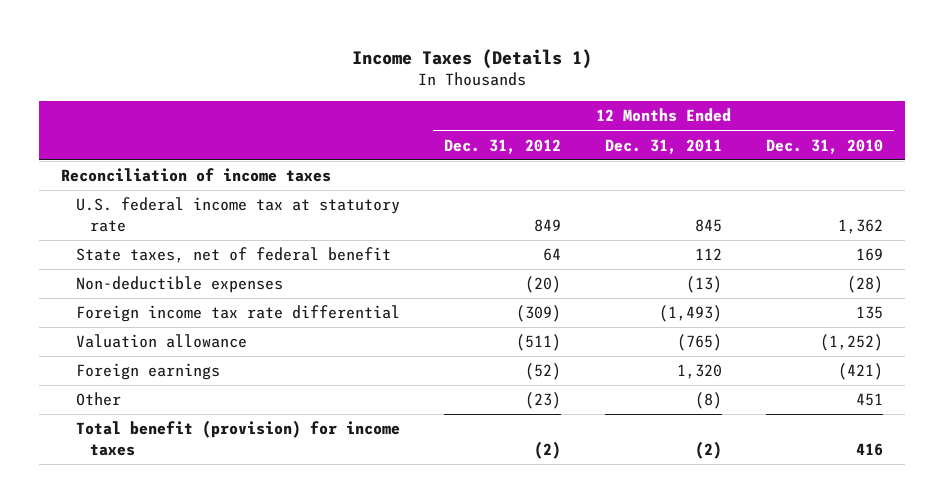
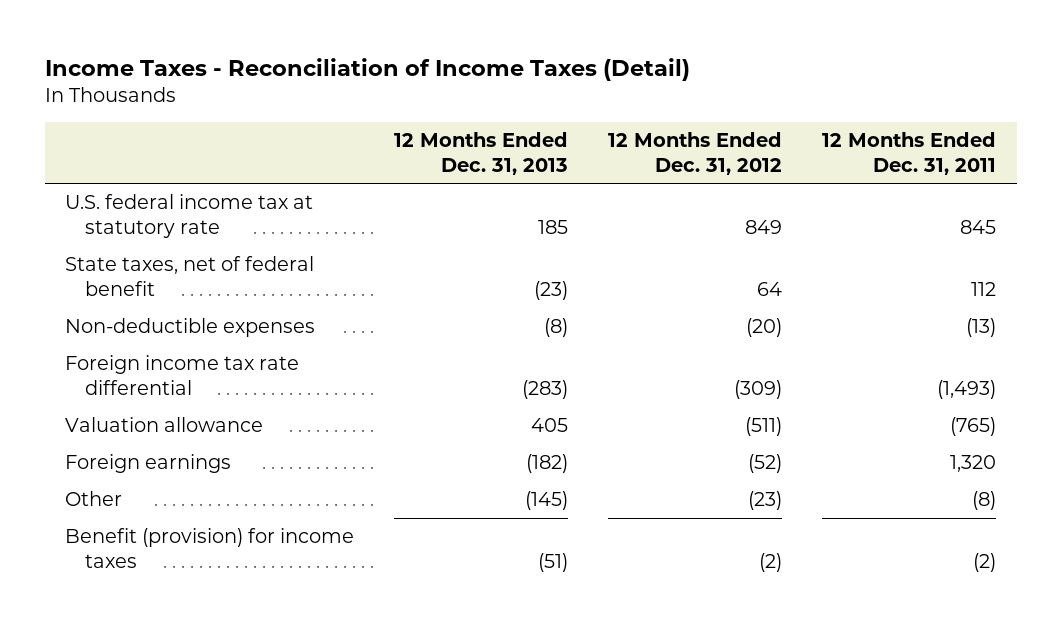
[352,48,593,69] Income Taxes (Details 1) -> [45,57,691,81] Income Taxes - Reconciliation of Income Taxes (Detail)
[766,138,884,154] Dec. 31, 2010 -> none
none -> [394,131,569,175] 12 Months Ended Dec. 31, 2013
[61,168,332,183] Reconciliation of income taxes -> none
[75,420,400,456] Total benefit (provision) for income taxes -> [65,528,355,569] Benefit (provision) for income taxes

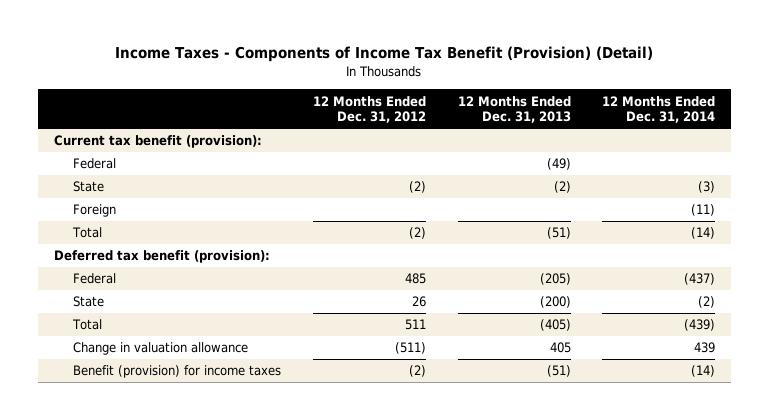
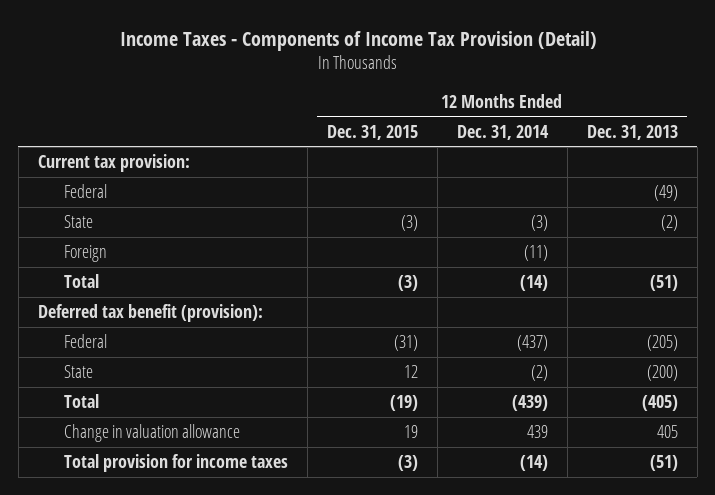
[115,46,654,63] Income Taxes - Components of Income Tax Benefit (Provision) (Detail) -> [119,30,597,51] Income Taxes - Components of Income Tax Provision (Detail)
[312,95,426,124] 12 Months Ended Dec. 31, 2012 -> none
none -> [326,124,418,140] Dec. 31, 2015
[53,135,262,149] Current tax benefit (provision): -> [37,154,190,173] Current tax provision:
[73,365,282,379] Benefit (provision) for income taxes -> [63,454,288,473] Total provision for income taxes

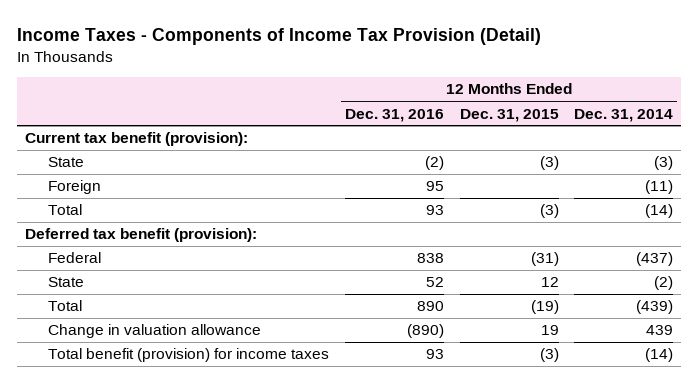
[586,124,678,140] Dec. 31, 2013 -> none
none -> [345,108,445,122] Dec. 31, 2016
[63,184,107,199] Federal -> none
[37,154,190,173] Current tax provision: -> [24,132,248,147] Current tax benefit (provision):
[63,454,288,473] Total provision for income taxes -> [48,348,330,363] Total benefit (provision) for income taxes

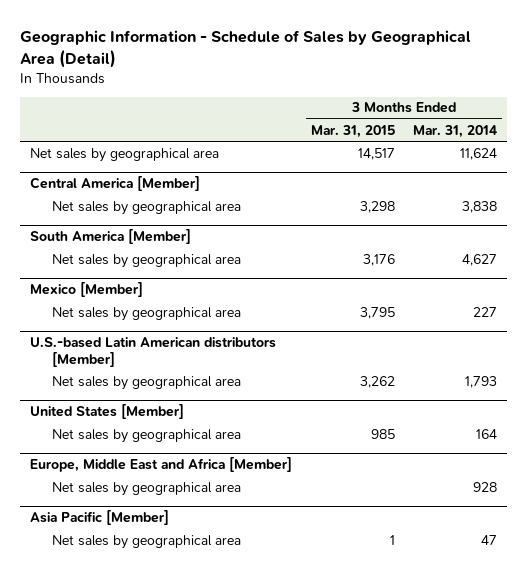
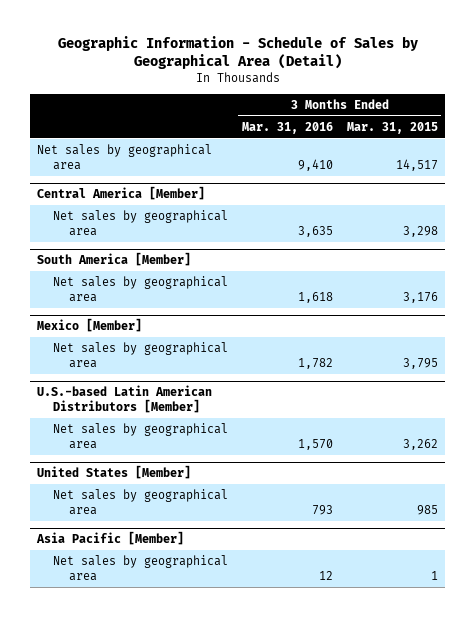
[413,124,498,138] Mar. 31, 2014 -> none
none -> [241,121,333,134] Mar. 31, 2016
[29,337,276,367] U.S.-based Latin American distributors [Member] -> [37,385,213,414] U.S.-based Latin American Distributors [Member]
[29,457,292,473] Europe, Middle East and Africa [Member] -> none
[51,481,241,496] Net sales by geographical area -> none

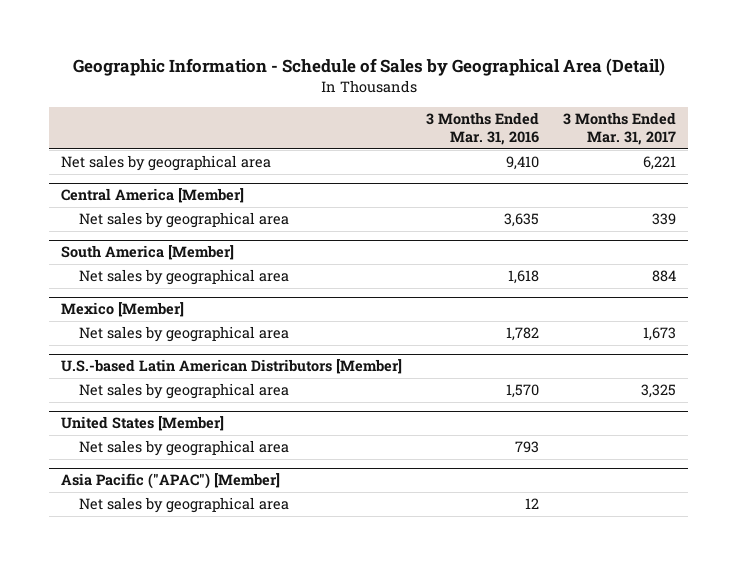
[346,121,438,134] Mar. 31, 2015 -> none
none -> [563,111,677,146] 3 Months Ended Mar. 31, 2017
[36,531,185,546] Asia Pacific [Member] -> [61,473,281,490] Asia Pacific ("APAC") [Member]

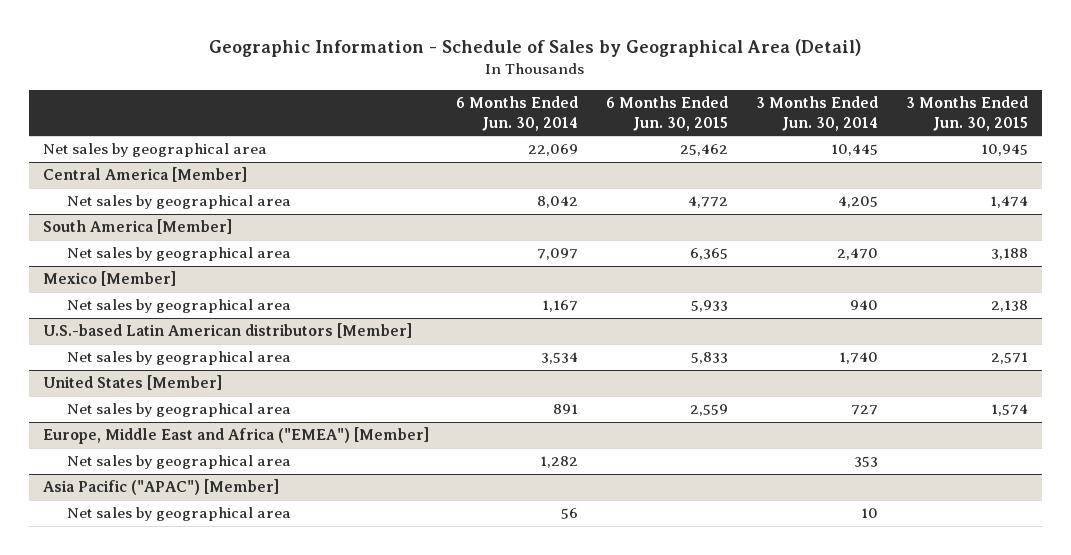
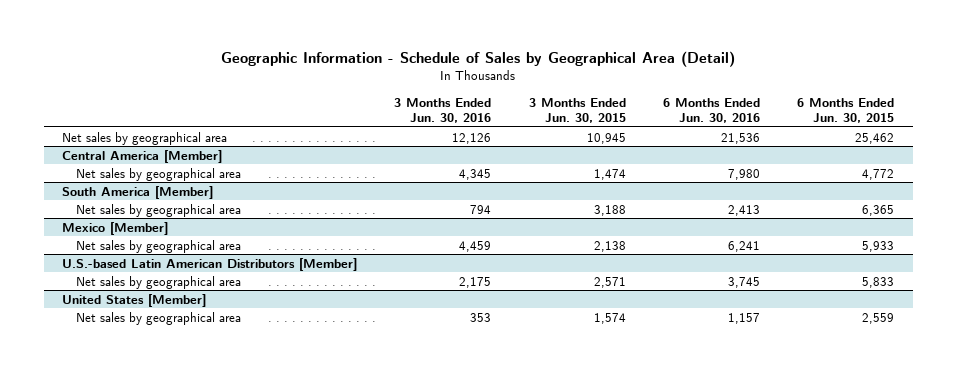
[456,96,579,131] 6 Months Ended Jun. 30, 2014 -> none
[756,96,879,131] 3 Months Ended Jun. 30, 2014 -> none
none -> [394,97,492,123] 3 Months Ended Jun. 30, 2016
none -> [662,97,760,123] 6 Months Ended Jun. 30, 2016
[42,323,412,339] U.S.-based Latin American distributors [Member] -> [62,257,358,271] U.S.-based Latin American Distributors [Member]
[42,427,429,445] Europe, Middle East and Africa ("EMEA") [Member] -> none
[67,455,292,470] Net sales by geographical area -> none
[42,479,279,496] Asia Pacific ("APAC") [Member] -> none
[67,507,292,522] Net sales by geographical area -> none

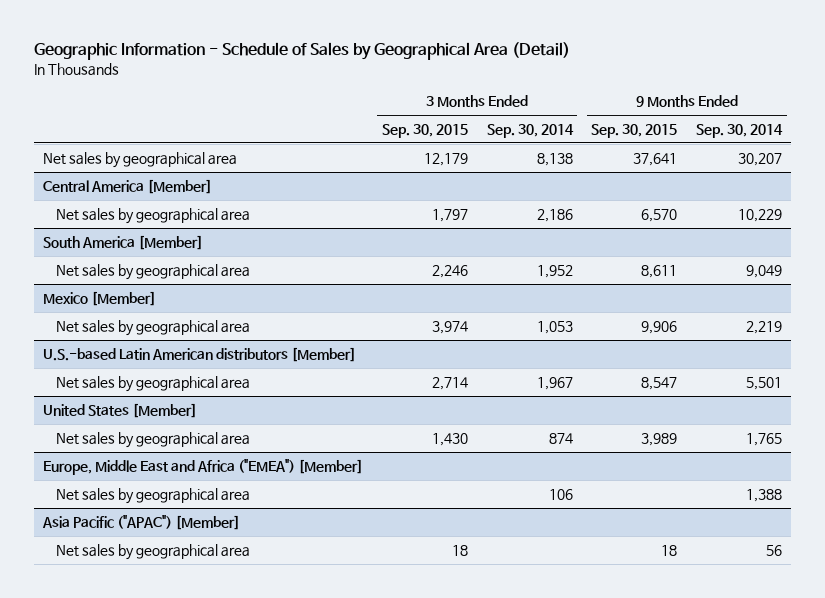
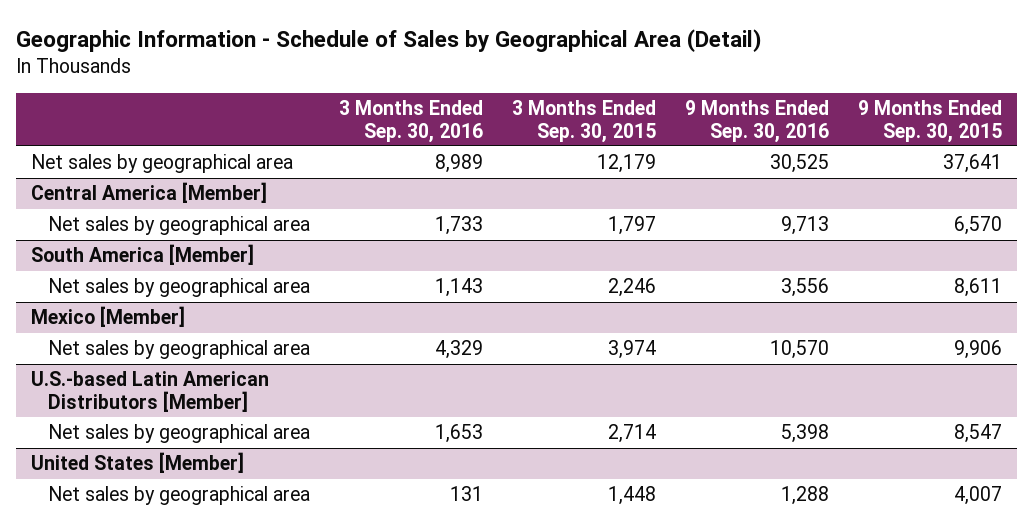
[486,124,574,139] Sep. 30, 2014 -> none
[696,124,784,139] Sep. 30, 2014 -> none
none -> [339,99,484,143] 3 Months Ended Sep. 30, 2016
none -> [685,99,830,143] 9 Months Ended Sep. 30, 2016
[43,346,357,362] U.S.-based Latin American distributors [Member] -> [30,371,269,413] U.S.-based Latin American Distributors [Member]
[43,458,364,475] Europe, Middle East and Africa ("EMEA") [Member] -> none
[56,487,251,504] Net sales by geographical area -> none
[42,514,241,530] Asia Pacific ("APAC") [Member] -> none
[56,543,251,560] Net sales by geographical area -> none
[431,432,468,446] 1,430 -> [608,486,657,506] 1,448
[641,432,678,446] 3,989 -> [954,486,1003,506] 4,007

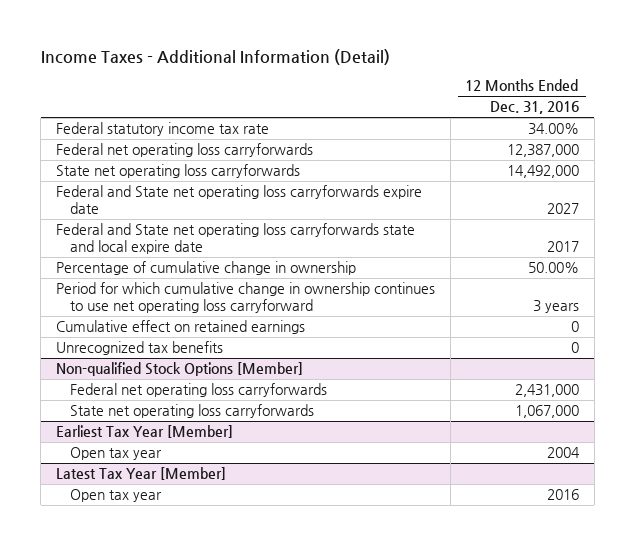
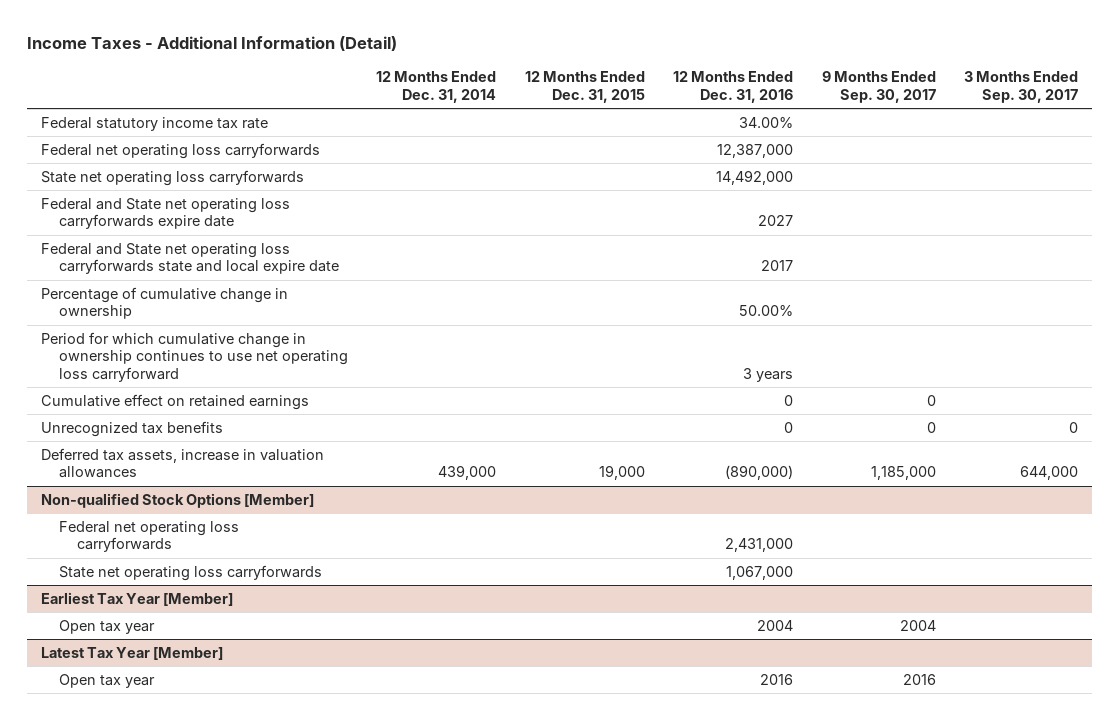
none -> [376,71,497,103] 12 Months Ended Dec. 31, 2014
none -> [524,71,645,103] 12 Months Ended Dec. 31, 2015
none -> [821,71,936,103] 9 Months Ended Sep. 30, 2017
none -> [964,71,1079,103] 3 Months Ended Sep. 30, 2017
none -> [41,447,325,479] Deferred tax assets, increase in valuation allowances

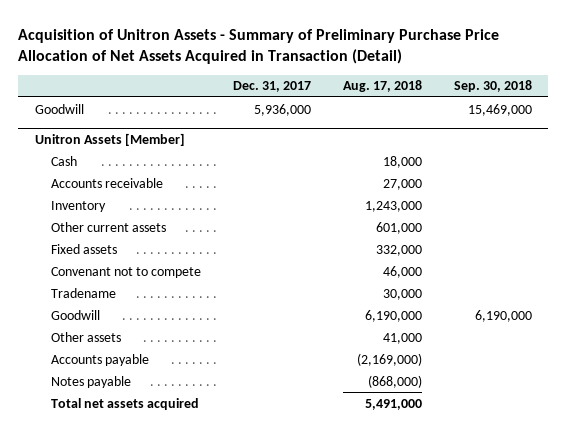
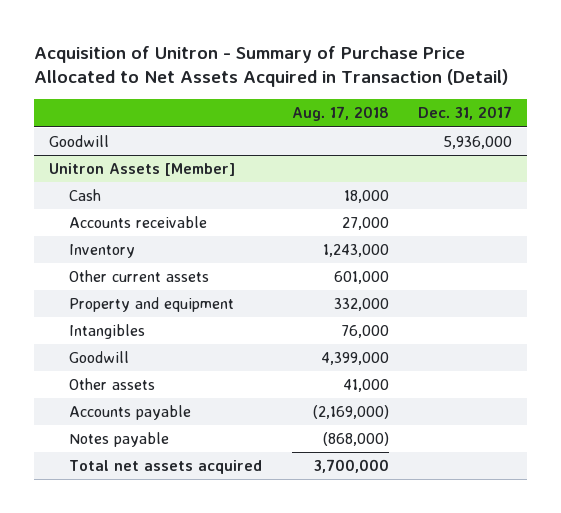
[18,28,500,64] Acquisition of Unitron Assets - Summary of Preliminary Purchase Price Allocation of Net Assets Acquired in Transaction (Detail) -> [33,45,508,88] Acquisition of Unitron - Summary of Purchase Price Allocated to Net Assets Acquired in Transaction (Detail)
[454,80,533,93] Sep. 30, 2018 -> none
[50,266,201,278] Convenant not to compete -> none
[50,287,116,298] Tradename -> none
[50,243,117,254] Fixed assets -> [69,297,235,313] Property and equipment
none -> [69,324,146,340] Intangibles
[364,309,422,322] 6,190,000 -> [320,352,389,366] 4,399,000
[364,398,422,410] 5,491,000 -> [313,459,389,474] 3,700,000

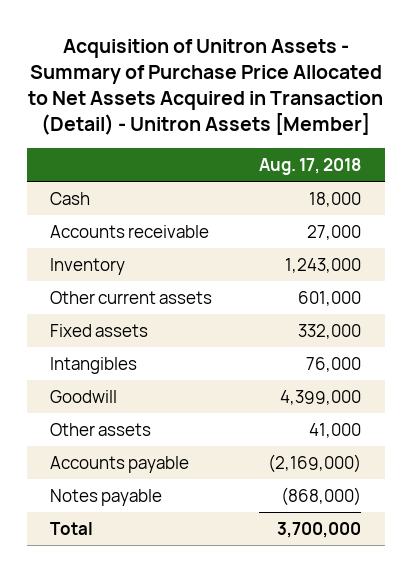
[33,45,508,88] Acquisition of Unitron - Summary of Purchase Price Allocated to Net Assets Acquired in Transaction (Detail) -> [27,38,383,136] Acquisition of Unitron Assets - Summary of Purchase Price Allocated to Net Assets Acquired in Transaction (Detail) - Unitron Assets [Member]
[418,106,513,121] Dec. 31, 2017 -> none
[48,135,109,148] Goodwill -> none
[48,163,235,177] Unitron Assets [Member] -> none
[69,297,235,313] Property and equipment -> [50,323,149,337] Fixed assets
[69,460,263,475] Total net assets acquired -> [50,521,94,535] Total

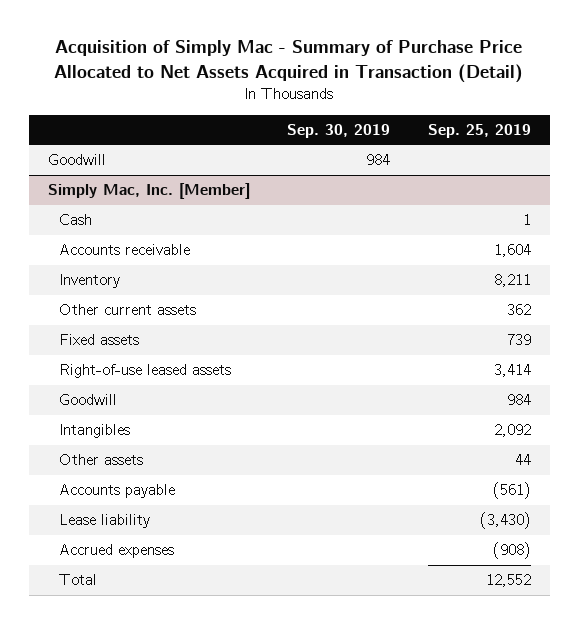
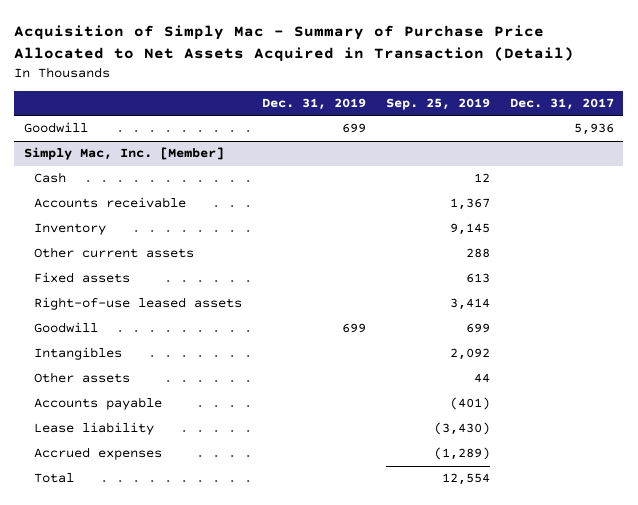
[287,123,391,138] Sep. 30, 2019 -> none
none -> [261,98,366,111] Dec. 31, 2019
none -> [509,98,614,111] Dec. 31, 2017
[522,214,531,226] 1 -> [473,173,490,183] 12
[493,244,531,258] 1,604 -> [449,198,490,211] 1,367
[493,274,531,288] 8,211 -> [449,223,490,236] 9,145
[506,304,531,316] 362 -> [465,248,490,259] 288
[506,334,531,346] 739 -> [465,273,490,284] 613
[506,394,531,406] 984 -> [465,323,490,334] 699
[492,482,531,500] (561) -> [449,397,490,411] (401)
[492,542,531,560] (908) -> [433,447,490,461] (1,289)
[485,574,531,588] 12,552 -> [441,473,490,486] 12,554

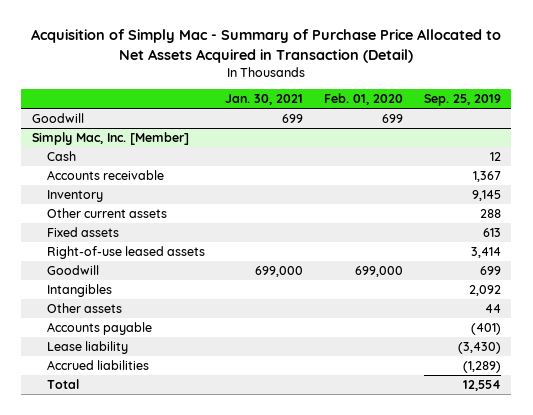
[261,98,366,111] Dec. 31, 2019 -> none
[509,98,614,111] Dec. 31, 2017 -> none
none -> [225,94,304,106] Jan. 30, 2021
none -> [324,93,404,106] Feb. 01, 2020
[34,447,163,461] Accrued expenses -> [46,360,149,371] Accrued liabilities

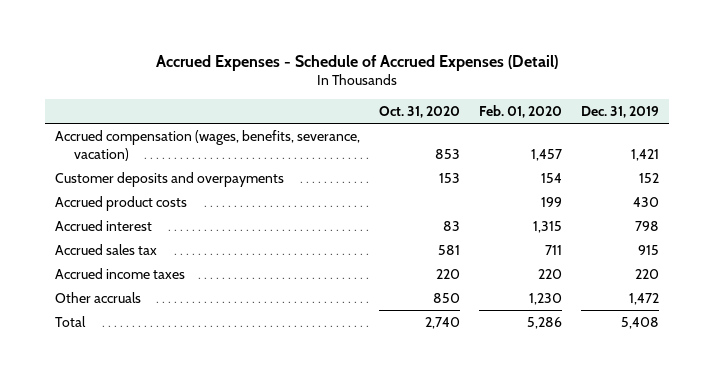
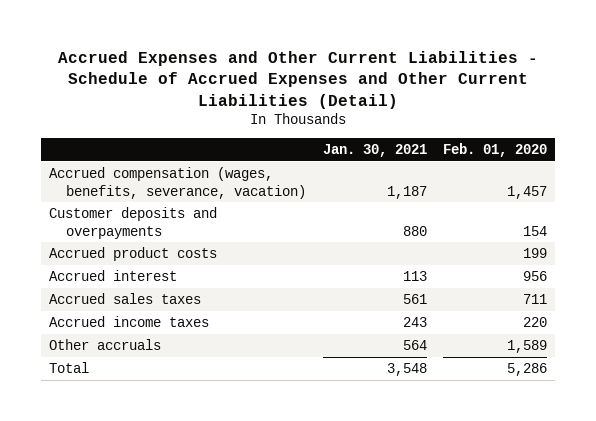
[155,54,558,71] Accrued Expenses - Schedule of Accrued Expenses (Detail) -> [58,50,539,109] Accrued Expenses and Other Current Liabilities - Schedule of Accrued Expenses and Other Current Liabilities (Detail)
[378,106,460,119] Oct. 31, 2020 -> none
[581,106,660,119] Dec. 31, 2019 -> none
none -> [322,143,427,157] Jan. 30, 2021
[532,220,562,233] 1,315 -> [522,270,547,281] 956
[54,243,157,255] Accrued sales tax -> [49,292,202,304] Accrued sales taxes
[528,292,562,305] 1,230 -> [506,339,547,353] 1,589

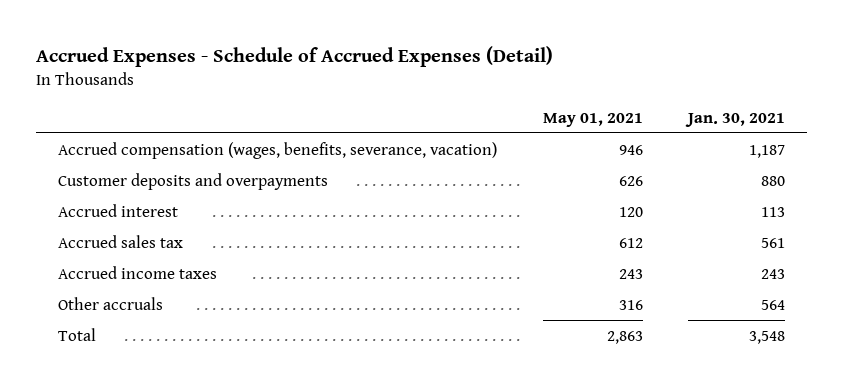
[58,50,539,109] Accrued Expenses and Other Current Liabilities - Schedule of Accrued Expenses and Other Current Liabilities (Detail) -> [35,46,553,68] Accrued Expenses - Schedule of Accrued Expenses (Detail)
[442,142,547,157] Feb. 01, 2020 -> none
none -> [542,112,643,127] May 01, 2021
[49,246,218,261] Accrued product costs -> none
[49,292,202,304] Accrued sales taxes -> [58,234,184,248] Accrued sales tax

